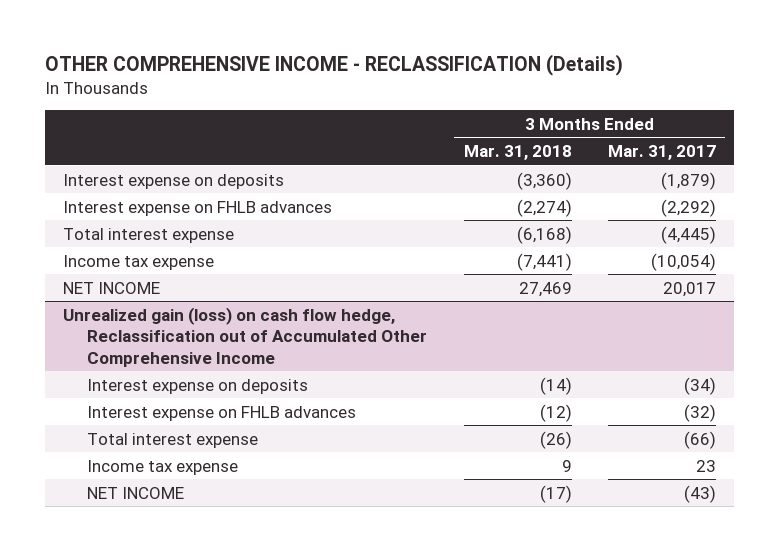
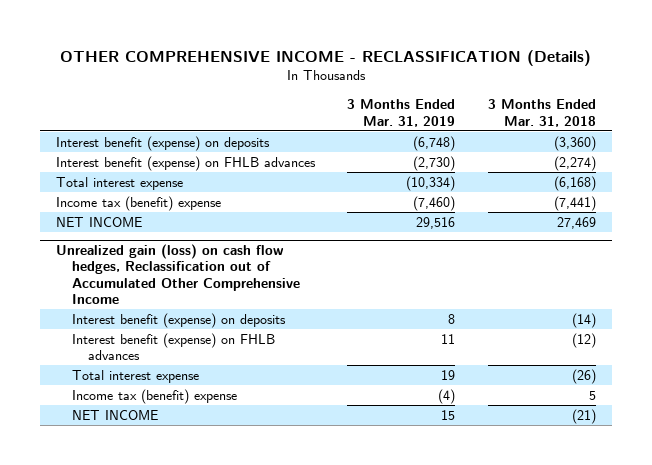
[607,145,716,161] Mar. 31, 2017 -> none
none -> [347,99,456,127] 3 Months Ended Mar. 31, 2019
[62,173,284,189] Interest expense on deposits -> [56,136,271,152] Interest benefit (expense) on deposits
[62,200,332,216] Interest expense on FHLB advances -> [56,156,317,172] Interest benefit (expense) on FHLB advances
[62,254,214,270] Income tax expense -> [56,196,222,212] Income tax (benefit) expense
[62,306,428,367] Unrealized gain (loss) on cash flow hedge, Reclassification out of Accumulated Other Comprehensive Income -> [56,244,301,304] Unrealized gain (loss) on cash flow hedges, Reclassification out of Accumulated Other Comprehensive Income
[87,378,309,394] Interest expense on deposits -> [72,313,287,329] Interest benefit (expense) on deposits
[87,405,357,421] Interest expense on FHLB advances -> [72,333,276,361] Interest benefit (expense) on FHLB advances
[87,459,239,475] Income tax expense -> [72,389,238,405] Income tax (benefit) expense
[561,459,572,472] 9 -> [588,391,596,401] 5
[539,484,572,503] (17) -> [571,409,596,425] (21)

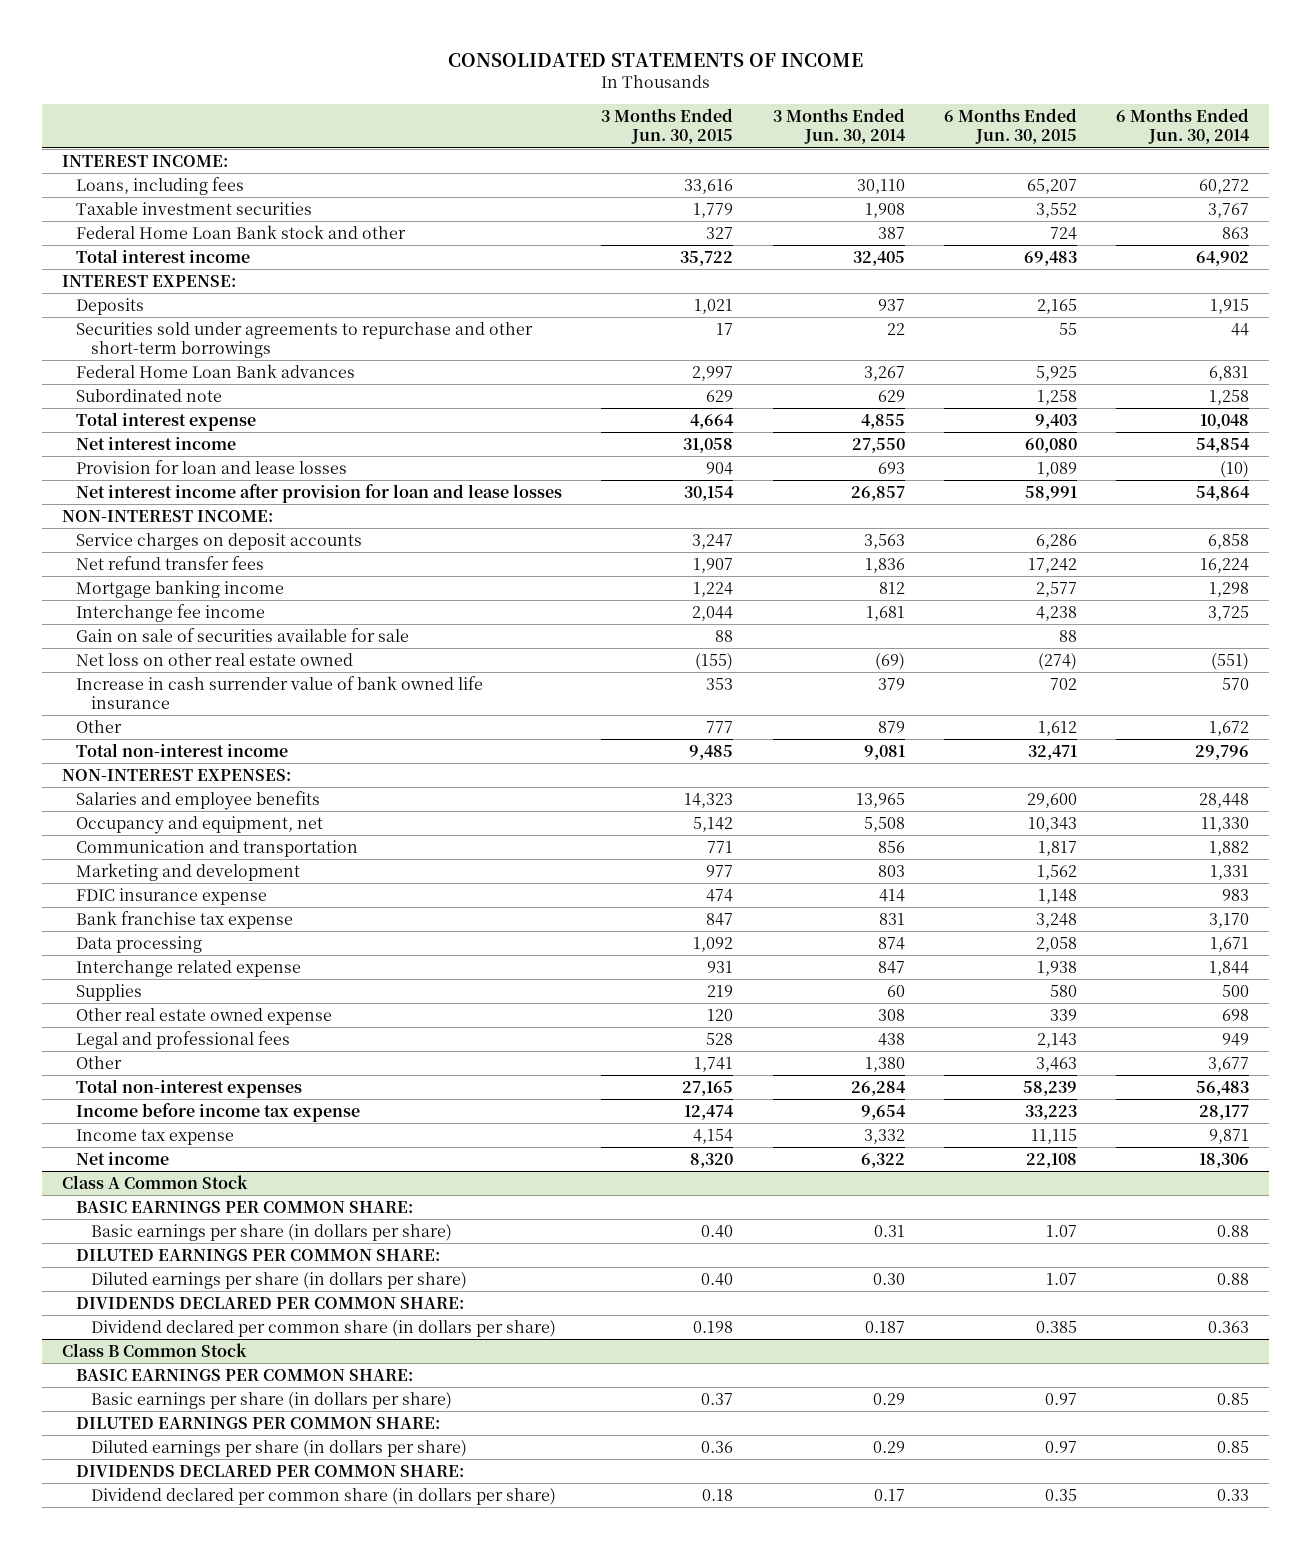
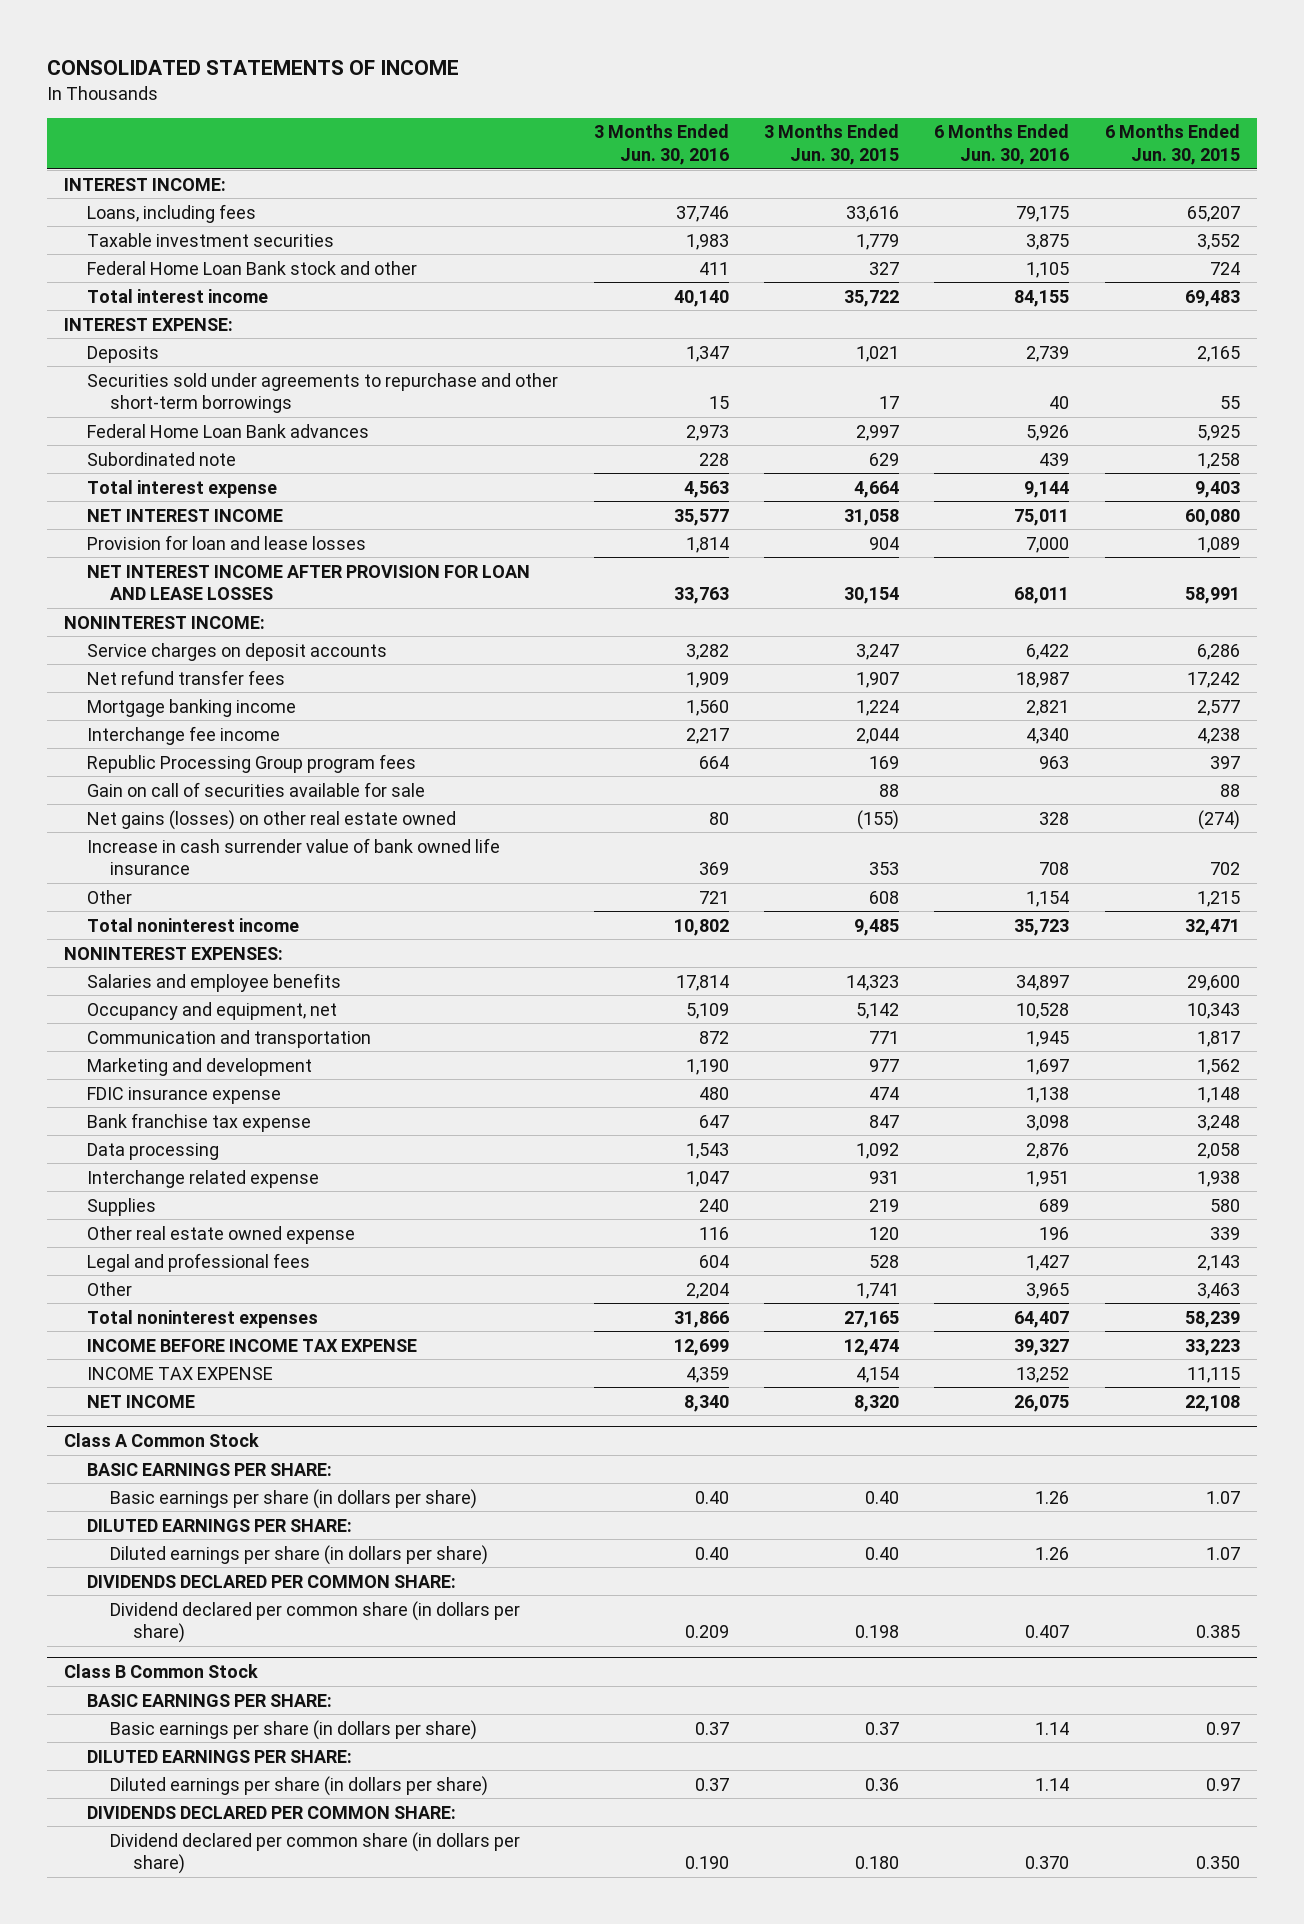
[772,108,906,145] 3 Months Ended Jun. 30, 2014 -> none
[1116,108,1251,145] 6 Months Ended Jun. 30, 2014 -> none
none -> [593,124,729,166] 3 Months Ended Jun. 30, 2016
none -> [934,124,1070,166] 6 Months Ended Jun. 30, 2016
[76,436,237,450] Net interest income -> [87,508,284,522] NET INTEREST INCOME
[76,483,563,503] Net interest income after provision for loan and lease losses -> [87,564,531,601] NET INTEREST INCOME AFTER PROVISION FOR LOAN AND LEASE LOSSES
[61,509,273,522] NON-INTEREST INCOME: -> [64,615,266,629] NONINTEREST INCOME:
none -> [87,753,417,773] Republic Processing Group program fees
[76,627,410,642] Gain on sale of securities available for sale -> [87,781,426,797] Gain on call of securities available for sale
[76,652,354,666] Net loss on other real estate owned -> [87,809,457,830] Net gains (losses) on other real estate owned
[706,720,734,733] 777 -> [868,890,899,904] 608
[1038,720,1078,736] 1,612 -> [1196,890,1240,907] 1,215
[76,742,289,757] Total non-interest income -> [87,917,300,932] Total noninterest income
[61,768,291,781] NON-INTEREST EXPENSES: -> [64,946,284,960] NONINTEREST EXPENSES:
[76,1078,303,1098] Total non-interest expenses -> [87,1309,319,1328] Total noninterest expenses
[76,1102,361,1122] Income before income tax expense -> [87,1338,418,1352] INCOME BEFORE INCOME TAX EXPENSE
[76,1128,235,1145] Income tax expense -> [87,1366,274,1380] INCOME TAX EXPENSE
[76,1151,170,1165] Net income -> [87,1394,196,1408] NET INCOME
[76,1200,414,1213] BASIC EARNINGS PER COMMON SHARE: -> [87,1462,333,1476] BASIC EARNINGS PER SHARE:
[76,1248,441,1261] DILUTED EARNINGS PER COMMON SHARE: -> [87,1518,353,1532] DILUTED EARNINGS PER SHARE:
[76,1368,414,1381] BASIC EARNINGS PER COMMON SHARE: -> [87,1693,333,1707] BASIC EARNINGS PER SHARE:
[76,1416,441,1429] DILUTED EARNINGS PER COMMON SHARE: -> [87,1749,353,1763] DILUTED EARNINGS PER SHARE:
[702,1488,734,1501] 0.18 -> [854,1856,899,1870] 0.180
[1045,1488,1078,1501] 0.35 -> [1195,1856,1240,1870] 0.350

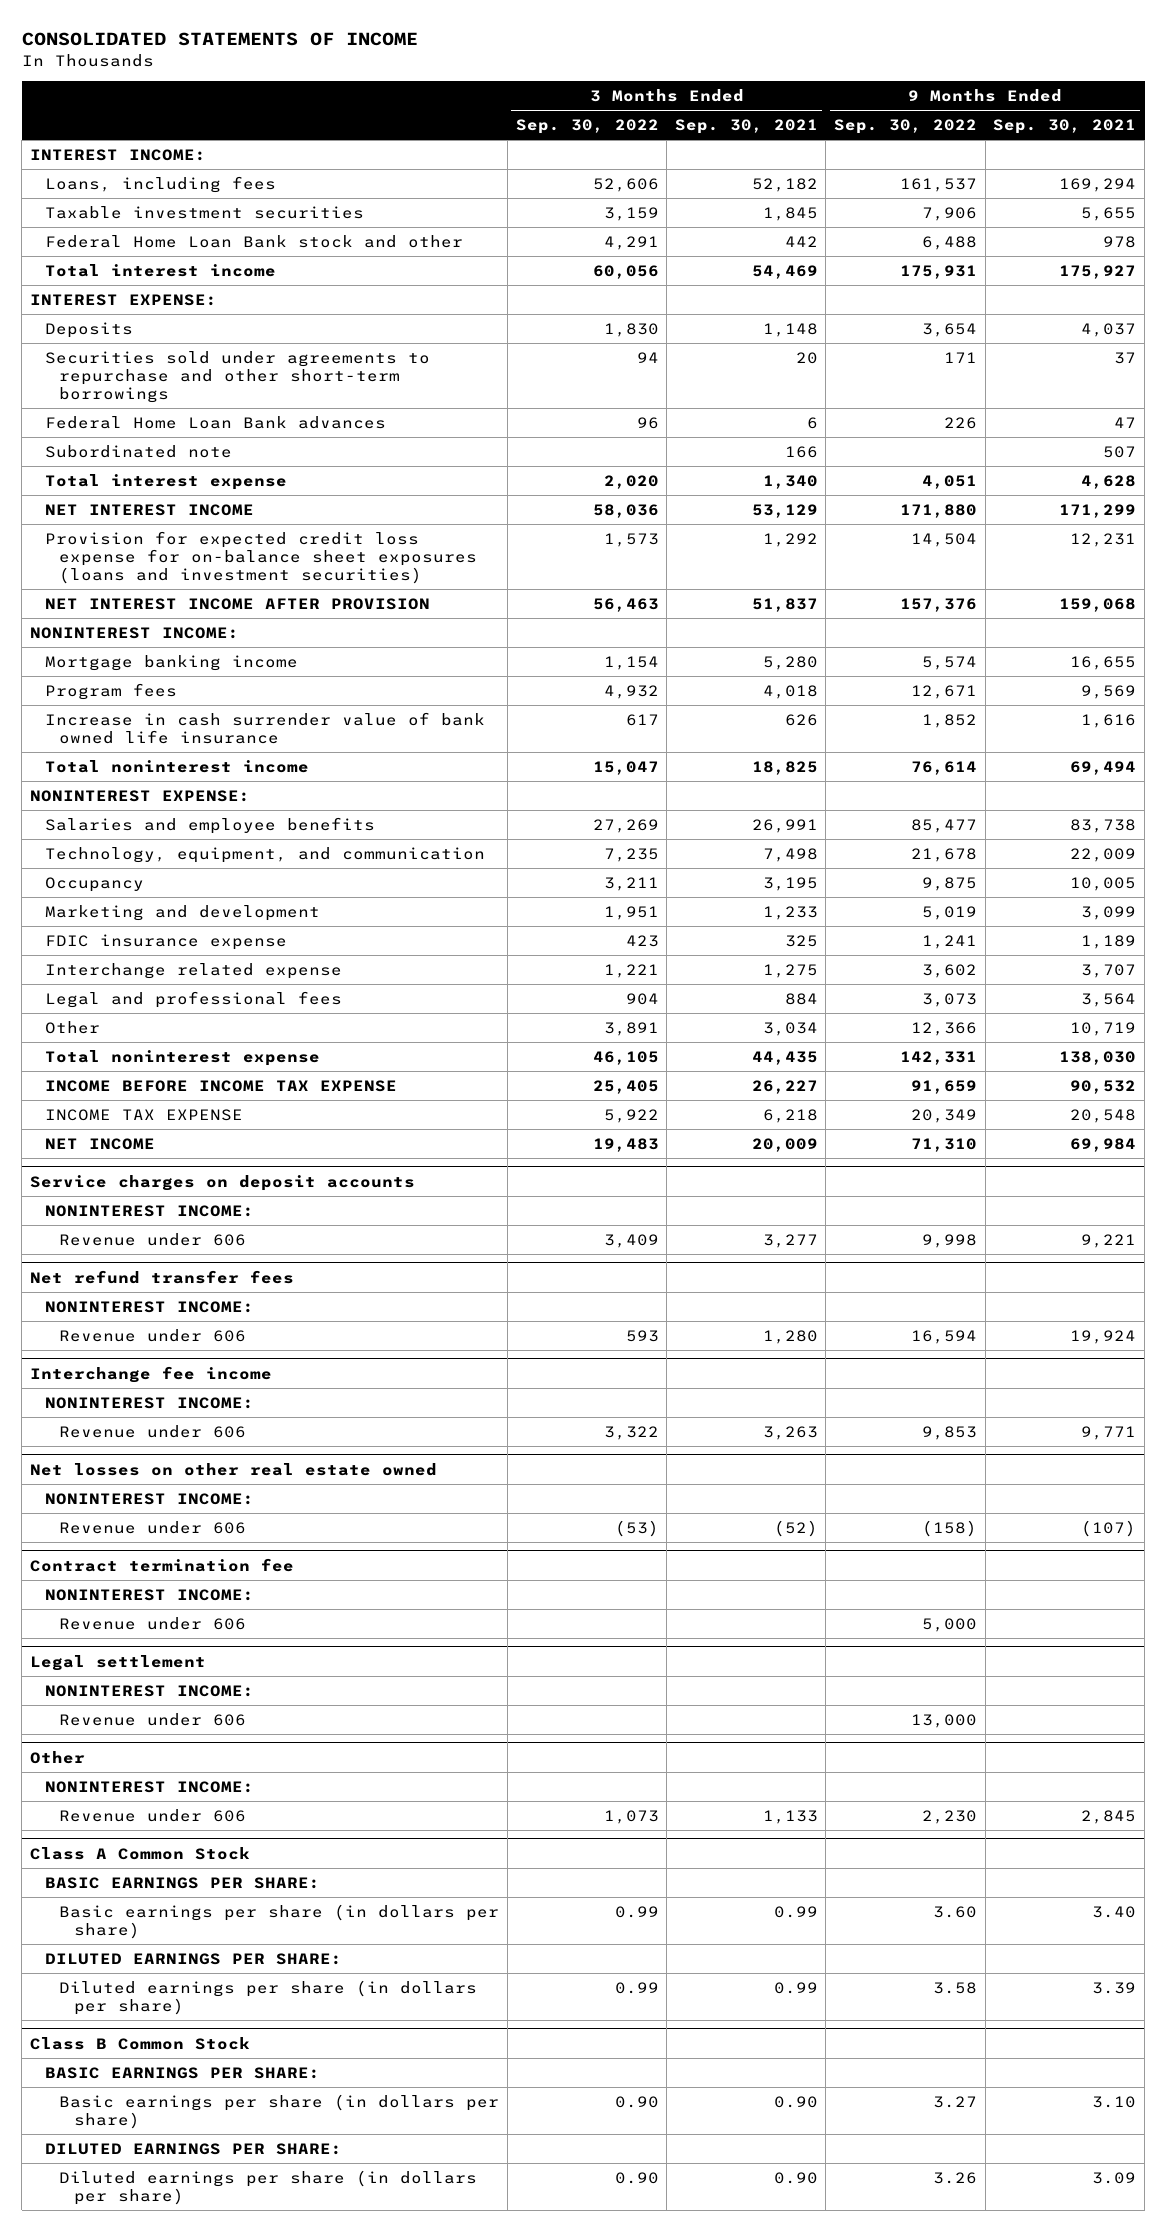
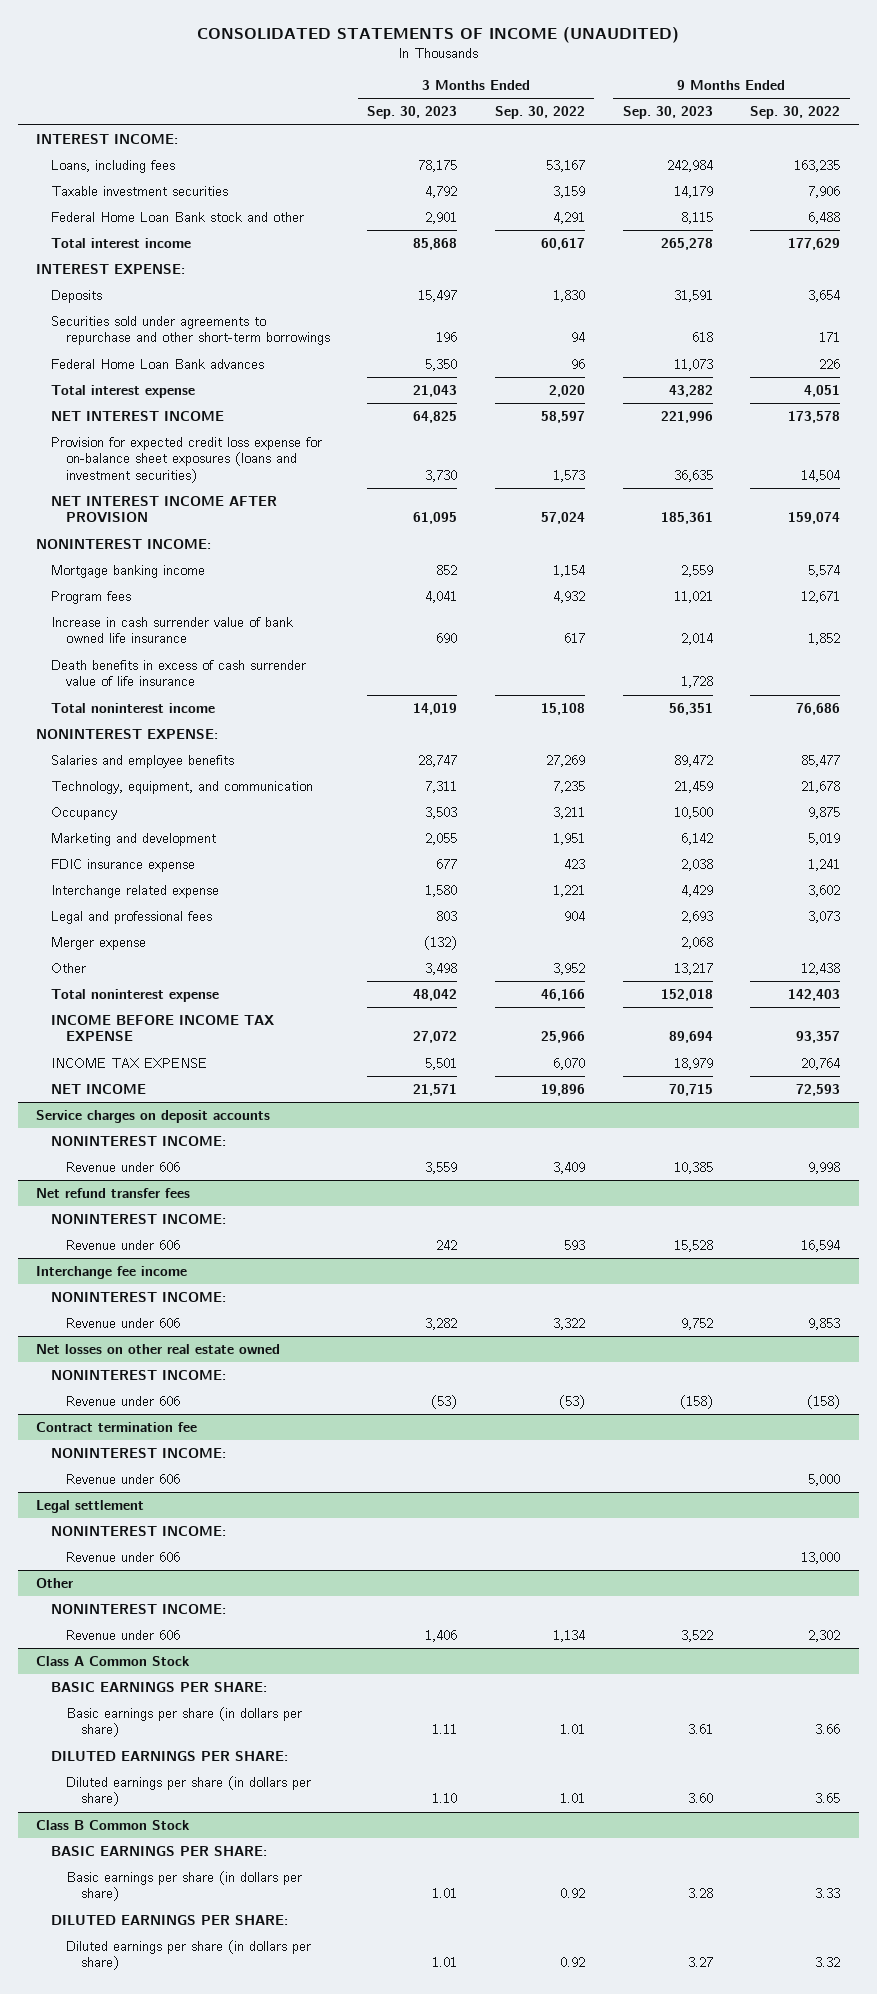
[21,32,418,47] CONSOLIDATED STATEMENTS OF INCOME -> [197,27,680,44] CONSOLIDATED STATEMENTS OF INCOME (UNAUDITED)
[674,119,818,135] Sep. 30, 2021 -> none
[993,119,1137,135] Sep. 30, 2021 -> none
none -> [367,106,458,120] Sep. 30, 2023
none -> [622,106,713,120] Sep. 30, 2023
[592,177,659,192] 52,606 -> [546,159,586,172] 53,167
[900,177,978,192] 161,537 -> [794,159,841,172] 163,235
[592,264,659,279] 60,056 -> [541,237,586,250] 60,617
[900,264,978,279] 175,931 -> [788,237,841,250] 177,629
[44,444,232,458] Subordinated note -> none
[592,503,659,518] 58,036 -> [541,410,586,423] 58,597
[900,503,978,518] 171,880 -> [788,410,841,423] 173,578
[592,597,659,612] 56,463 -> [541,512,586,525] 57,024
[900,597,978,612] 157,376 -> [788,512,841,525] 159,074
none -> [51,659,307,687] Death benefits in excess of cash surrender value of life insurance
[592,760,659,775] 15,047 -> [541,702,586,715] 15,108
[911,760,978,775] 76,614 -> [796,702,841,715] 76,686
none -> [51,936,147,950] Merger expense
[603,1021,659,1036] 3,891 -> [553,962,586,975] 3,952
[911,1021,978,1036] 12,366 -> [801,962,841,975] 12,438
[592,1050,659,1065] 46,105 -> [541,988,586,1001] 46,166
[900,1050,978,1065] 142,331 -> [788,988,841,1001] 142,403
[592,1079,659,1094] 25,405 -> [541,1031,586,1044] 25,966
[911,1079,978,1094] 91,659 -> [796,1031,841,1044] 93,357
[603,1108,659,1123] 5,922 -> [553,1057,586,1070] 6,070
[911,1108,978,1123] 20,349 -> [801,1057,841,1070] 20,764
[592,1137,659,1152] 19,483 -> [541,1083,586,1096] 19,896
[911,1137,978,1152] 71,310 -> [796,1083,841,1096] 72,593
[603,1809,659,1824] 1,073 -> [553,1629,586,1642] 1,134
[922,1809,978,1824] 2,230 -> [808,1629,841,1642] 2,302
[614,1905,659,1918] 0.99 -> [560,1724,586,1735] 1.01
[933,1905,978,1918] 3.60 -> [815,1724,841,1735] 3.66
[614,1981,659,1994] 0.99 -> [560,1793,586,1804] 1.01
[933,1981,978,1994] 3.58 -> [815,1793,841,1804] 3.65
[614,2095,659,2108] 0.90 -> [560,1888,586,1899] 0.92
[933,2095,978,2108] 3.27 -> [815,1888,841,1899] 3.33
[614,2171,659,2184] 0.90 -> [560,1957,586,1968] 0.92
[933,2171,978,2184] 3.26 -> [815,1957,841,1968] 3.32

